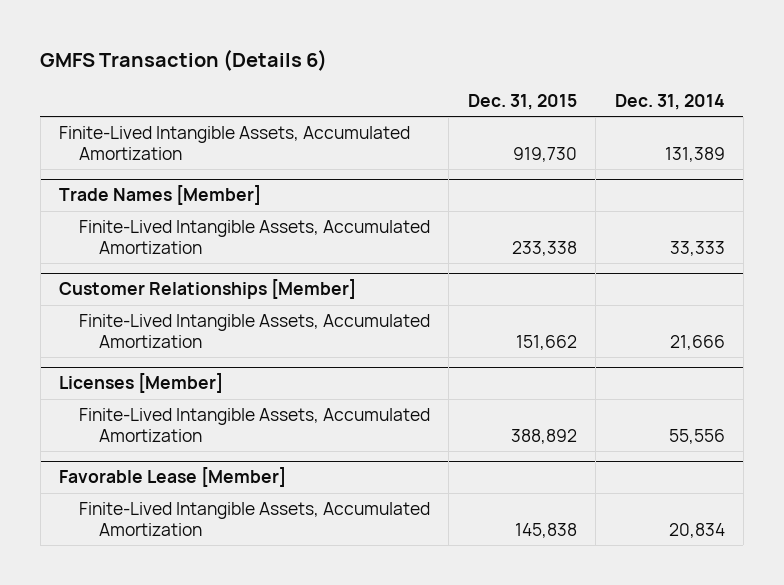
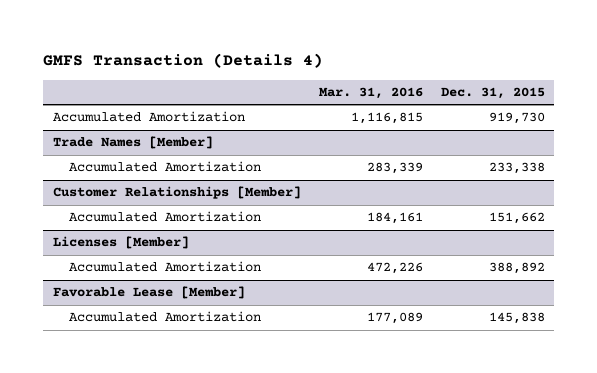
[40,49,328,72] GMFS Transaction (Details 6) -> [43,53,324,69] GMFS Transaction (Details 4)
[614,93,725,110] Dec. 31, 2014 -> none
none -> [318,87,423,100] Mar. 31, 2016
[59,126,411,160] Finite-Lived Intangible Assets, Accumulated Amortization -> [52,111,245,123] Accumulated Amortization
[79,220,431,254] Finite-Lived Intangible Assets, Accumulated Amortization -> [69,161,262,173] Accumulated Amortization
[79,314,431,348] Finite-Lived Intangible Assets, Accumulated Amortization -> [69,211,262,223] Accumulated Amortization
[79,408,431,442] Finite-Lived Intangible Assets, Accumulated Amortization -> [69,261,262,273] Accumulated Amortization
[79,502,431,536] Finite-Lived Intangible Assets, Accumulated Amortization -> [69,311,262,323] Accumulated Amortization

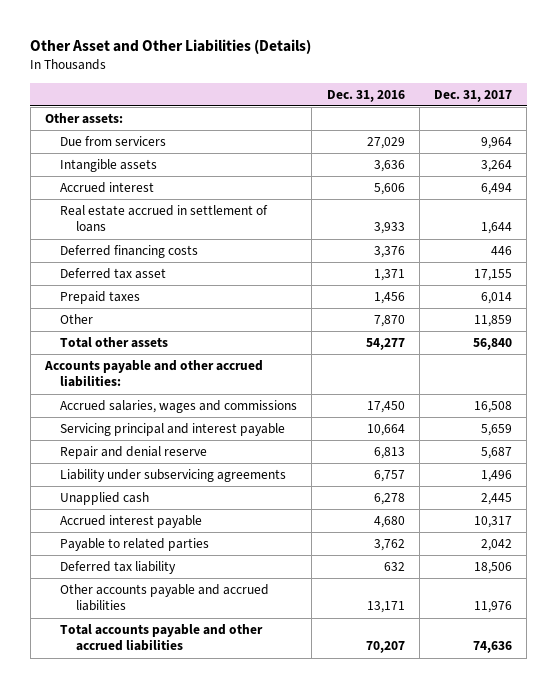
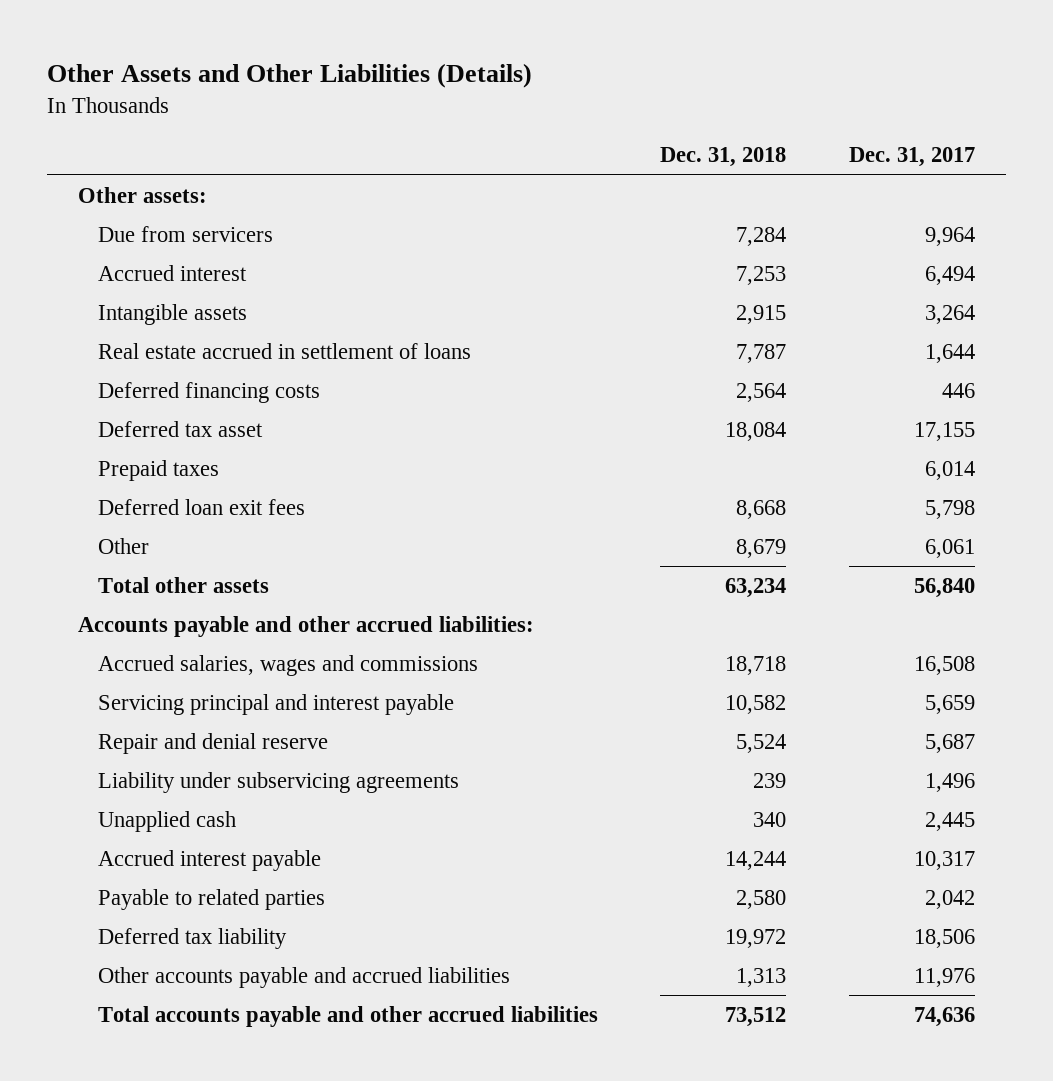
[30,38,312,54] Other Asset and Other Liabilities (Details) -> [46,63,532,89] Other Assets and Other Liabilities (Details)
[326,89,405,102] Dec. 31, 2016 -> none
none -> [660,147,787,168] Dec. 31, 2018
[60,159,158,173] Intangible assets -> [97,304,247,326] Intangible assets
none -> [97,499,305,516] Deferred loan exit fees
[474,315,513,328] 11,859 -> [924,539,975,559] 6,061

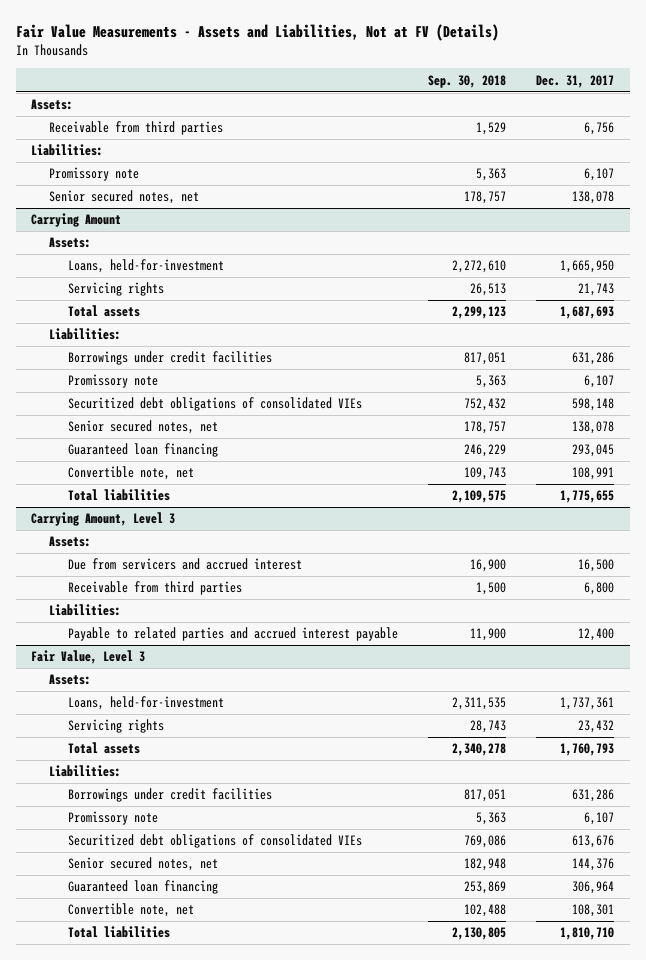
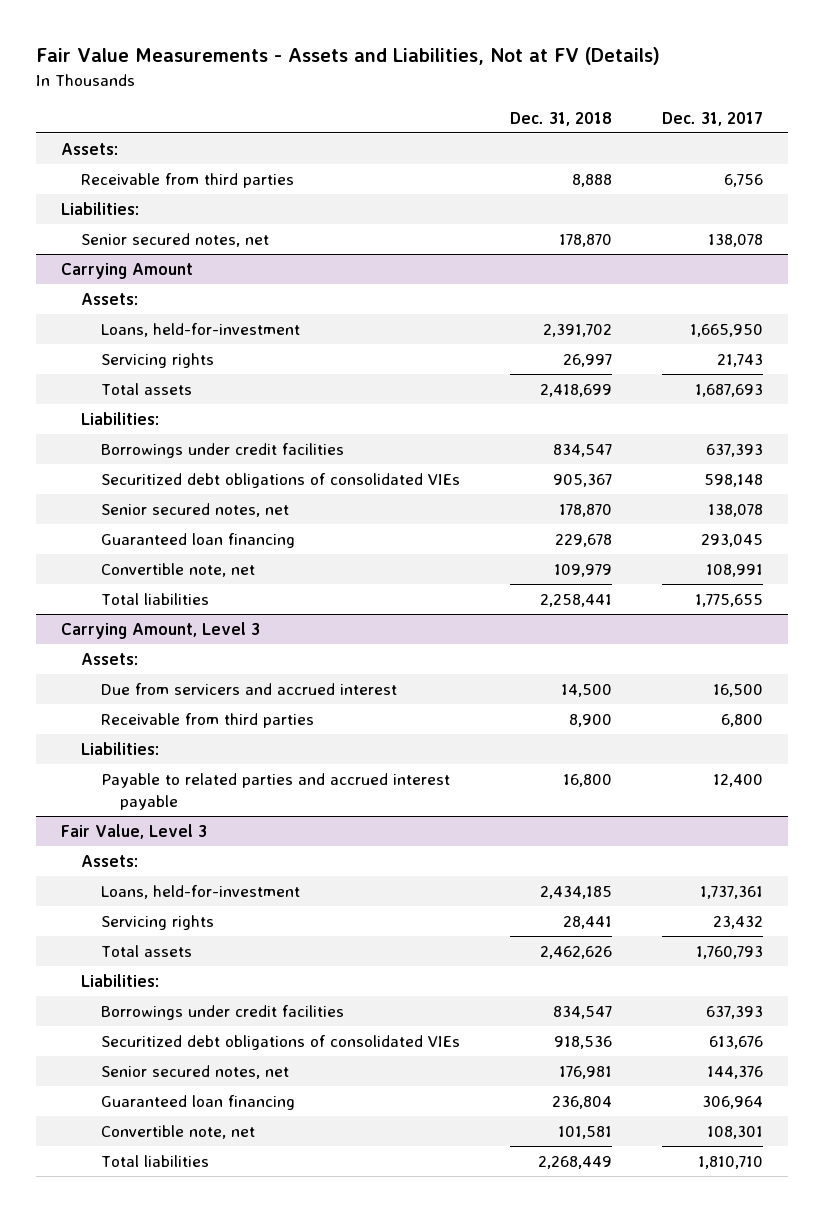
[427,74,506,88] Sep. 30, 2018 -> none
none -> [509,111,612,126] Dec. 31, 2018
[49,167,140,182] Promissory note -> none
[67,374,158,389] Promissory note -> none
[572,352,615,366] 631,286 -> [705,443,763,457] 637,393
[67,811,158,826] Promissory note -> none
[572,789,615,803] 631,286 -> [705,1005,763,1019] 637,393

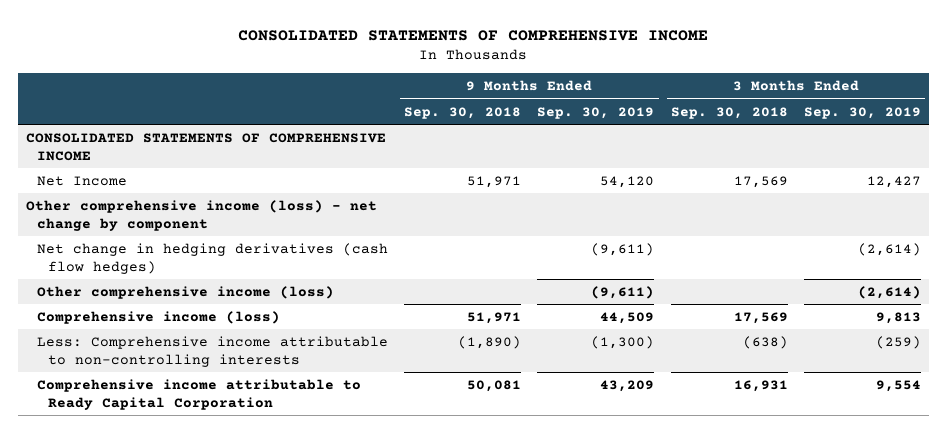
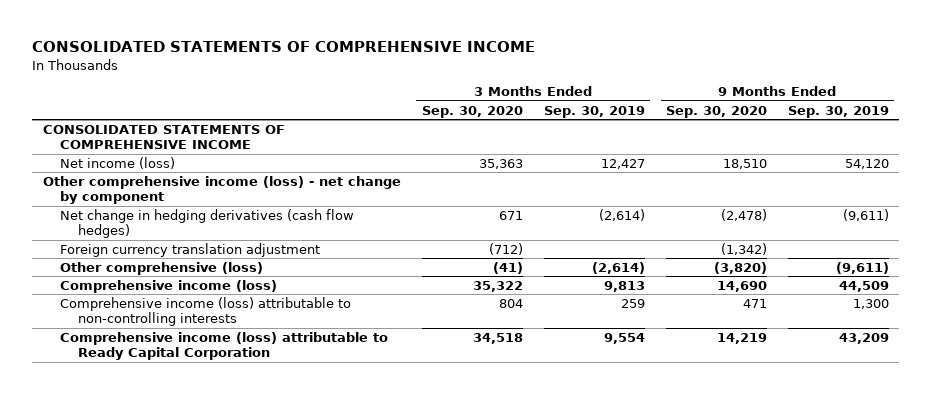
[404,106,522,119] Sep. 30, 2018 -> none
[670,106,788,119] Sep. 30, 2018 -> none
none -> [421,105,523,118] Sep. 30, 2020
none -> [665,105,767,118] Sep. 30, 2020
[37,175,128,186] Net Income -> [60,156,176,169] Net income (loss)
none -> [60,242,321,257] Foreign currency translation adjustment
[37,285,335,299] Other comprehensive income (loss) -> [60,261,264,275] Other comprehensive (loss)
[37,335,389,367] Less: Comprehensive income attributable to non-controlling interests -> [60,296,352,327] Comprehensive income (loss) attributable to non-controlling interests
[591,335,655,349] (1,300) -> [852,298,889,309] 1,300
[875,335,921,349] (259) -> [620,298,645,308] 259
[37,378,362,410] Comprehensive income attributable to Ready Capital Corporation -> [60,331,389,361] Comprehensive income (loss) attributable to Ready Capital Corporation

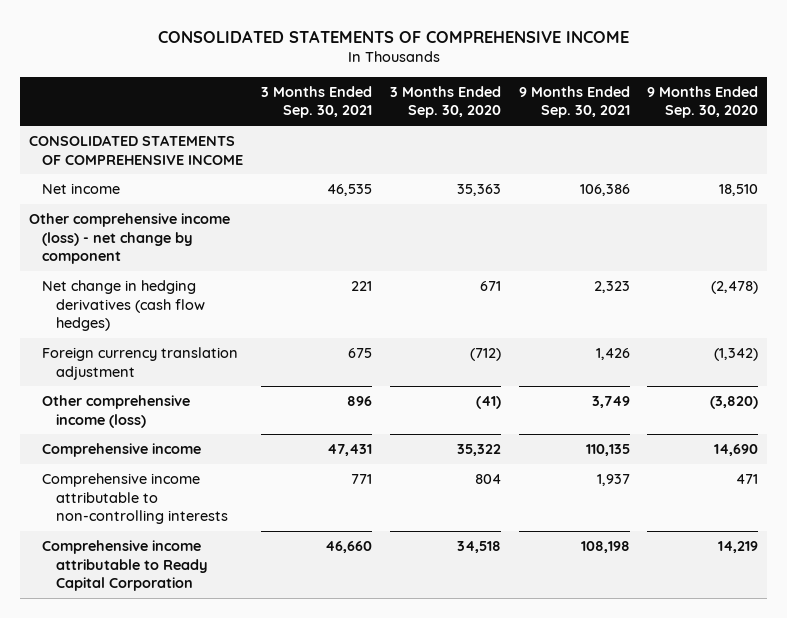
[543,105,645,118] Sep. 30, 2019 -> none
[787,105,889,118] Sep. 30, 2019 -> none
none -> [261,85,373,119] 3 Months Ended Sep. 30, 2021
none -> [518,85,630,119] 9 Months Ended Sep. 30, 2021
[60,156,176,169] Net income (loss) -> [42,183,121,195] Net income
[60,261,264,275] Other comprehensive (loss) -> [42,395,191,428] Other comprehensive income (loss)
[60,279,278,293] Comprehensive income (loss) -> [42,443,202,458] Comprehensive income
[60,296,352,327] Comprehensive income (loss) attributable to non-controlling interests -> [42,473,228,525] Comprehensive income attributable to non-controlling interests
[60,331,389,361] Comprehensive income (loss) attributable to Ready Capital Corporation -> [42,540,208,592] Comprehensive income attributable to Ready Capital Corporation

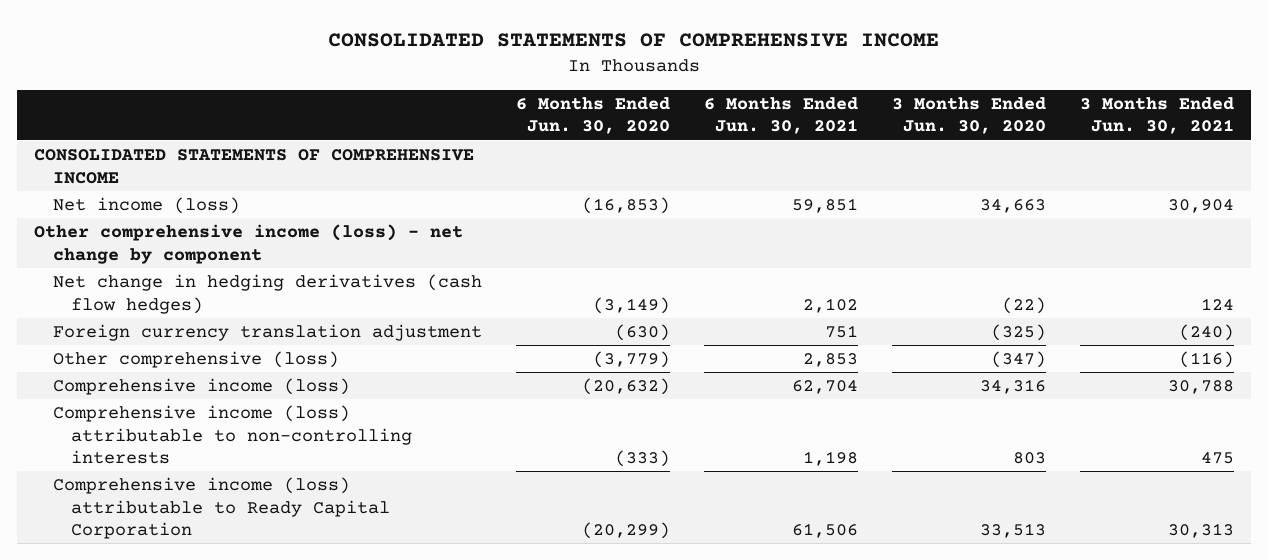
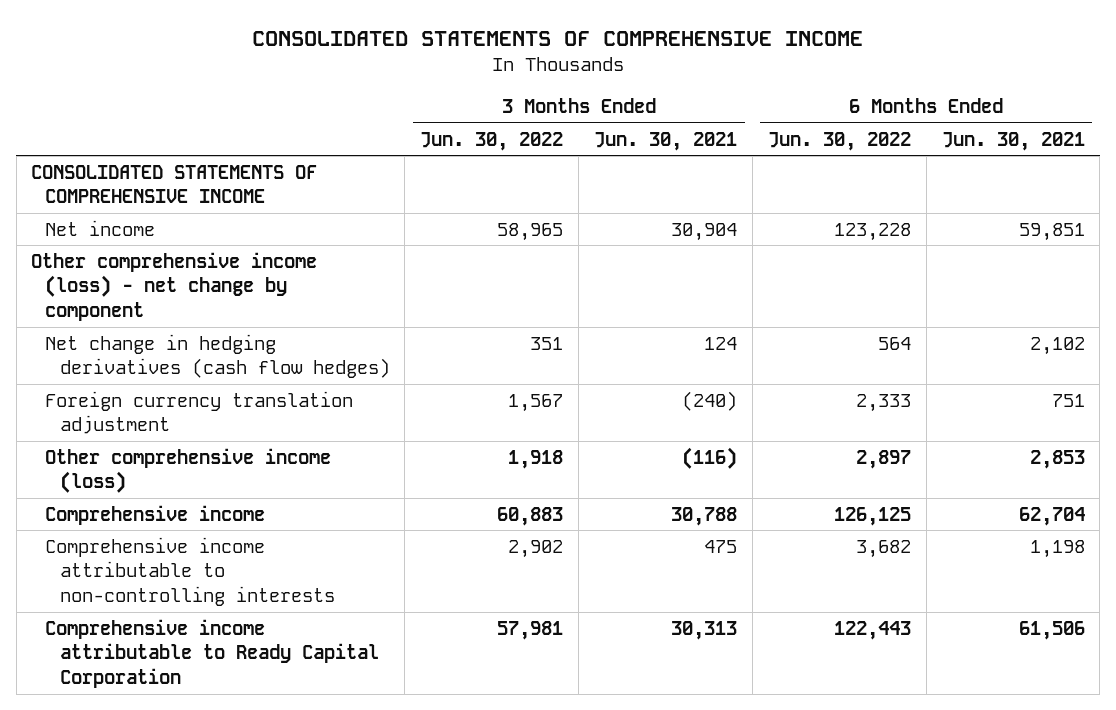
[515,96,670,135] 6 Months Ended Jun. 30, 2020 -> none
[892,96,1047,135] 3 Months Ended Jun. 30, 2020 -> none
none -> [420,131,564,151] Jun. 30, 2022
none -> [767,131,911,151] Jun. 30, 2022
[52,197,240,215] Net income (loss) -> [45,219,156,236] Net income
[52,351,339,369] Other comprehensive (loss) -> [45,447,332,494] Other comprehensive income (loss)
[52,378,350,396] Comprehensive income (loss) -> [45,504,266,525] Comprehensive income
[52,405,413,464] Comprehensive income (loss) attributable to non-controlling interests -> [45,536,335,607] Comprehensive income attributable to non-controlling interests
[52,477,391,539] Comprehensive income (loss) attributable to Ready Capital Corporation -> [45,618,379,689] Comprehensive income attributable to Ready Capital Corporation

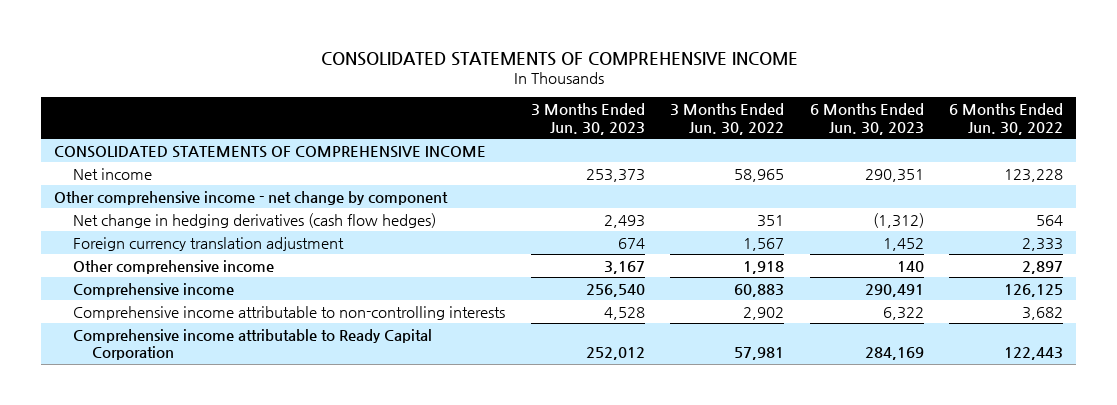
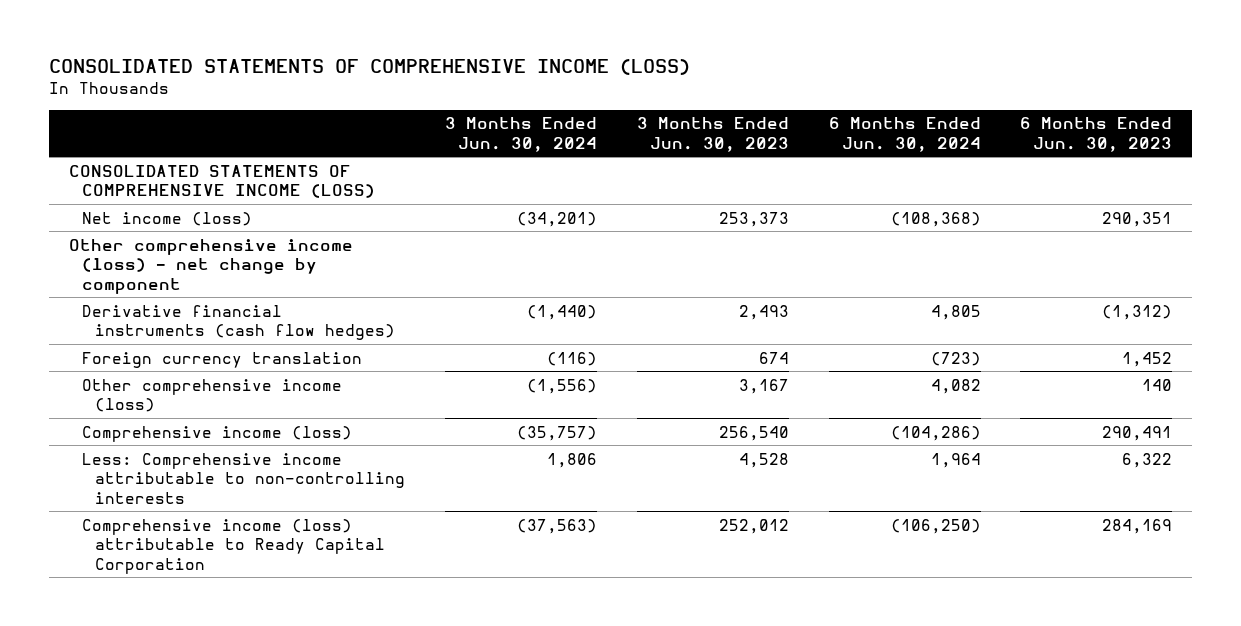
[320,51,798,66] CONSOLIDATED STATEMENTS OF COMPREHENSIVE INCOME -> [48,59,690,76] CONSOLIDATED STATEMENTS OF COMPREHENSIVE INCOME (LOSS)
[670,103,785,135] 3 Months Ended Jun. 30, 2022 -> none
[949,103,1064,135] 6 Months Ended Jun. 30, 2022 -> none
none -> [445,117,598,152] 3 Months Ended Jun. 30, 2024
none -> [828,117,981,152] 6 Months Ended Jun. 30, 2024
[54,145,487,158] CONSOLIDATED STATEMENTS OF COMPREHENSIVE INCOME -> [68,164,376,199] CONSOLIDATED STATEMENTS OF COMPREHENSIVE INCOME (LOSS)
[72,167,152,180] Net income -> [82,211,253,226] Net income (loss)
[54,190,449,205] Other comprehensive income - net change by component -> [68,238,353,294] Other comprehensive income (loss) - net change by component
[72,212,436,228] Net change in hedging derivatives (cash flow hedges) -> [82,304,396,341] Derivative financial instruments (cash flow hedges)
[72,236,344,251] Foreign currency translation adjustment -> [82,351,363,368] Foreign currency translation
[72,259,274,274] Other comprehensive income -> [82,378,343,413] Other comprehensive income (loss)
[72,282,234,297] Comprehensive income -> [82,425,353,442] Comprehensive income (loss)
[72,305,505,320] Comprehensive income attributable to non-controlling interests -> [82,452,406,504] Less: Comprehensive income attributable to non-controlling interests
[72,328,432,361] Comprehensive income attributable to Ready Capital Corporation -> [82,518,386,574] Comprehensive income (loss) attributable to Ready Capital Corporation

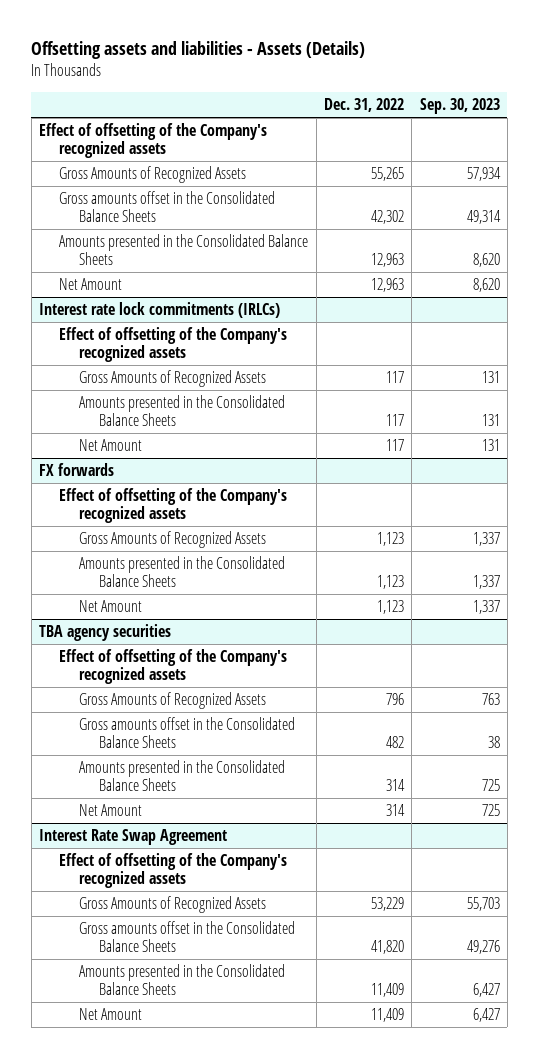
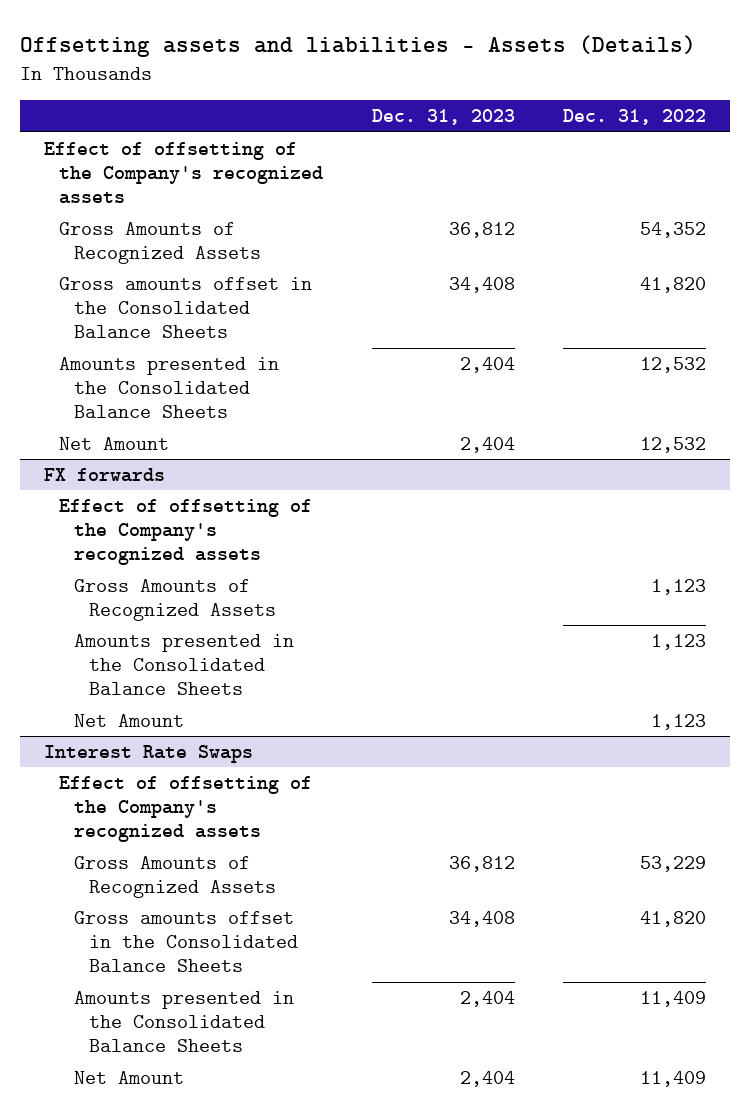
[419,97,500,114] Sep. 30, 2023 -> none
none -> [371,109,515,126] Dec. 31, 2023
[39,302,281,319] Interest rate lock commitments (IRLCs) -> none
[59,327,288,363] Effect of offsetting of the Company's recognized assets -> none
[79,370,267,388] Gross Amounts of Recognized Assets -> none
[79,395,286,427] Amounts presented in the Consolidated Balance Sheets -> none
[79,439,143,452] Net Amount -> none
[370,167,404,182] 55,265 -> [639,221,706,238] 54,352
[370,210,404,225] 42,302 -> [639,276,706,293] 41,820
[370,253,404,268] 12,963 -> [639,356,706,373] 12,532
[370,278,404,293] 12,963 -> [639,436,706,453] 12,532
[39,624,172,642] TBA agency securities -> none
[59,649,288,685] Effect of offsetting of the Company's recognized assets -> none
[79,692,267,710] Gross Amounts of Recognized Assets -> none
[79,717,296,749] Gross amounts offset in the Consolidated Balance Sheets -> none
[79,760,286,792] Amounts presented in the Consolidated Balance Sheets -> none
[79,804,143,817] Net Amount -> none
[39,829,228,846] Interest Rate Swap Agreement -> [44,744,254,763] Interest Rate Swaps

